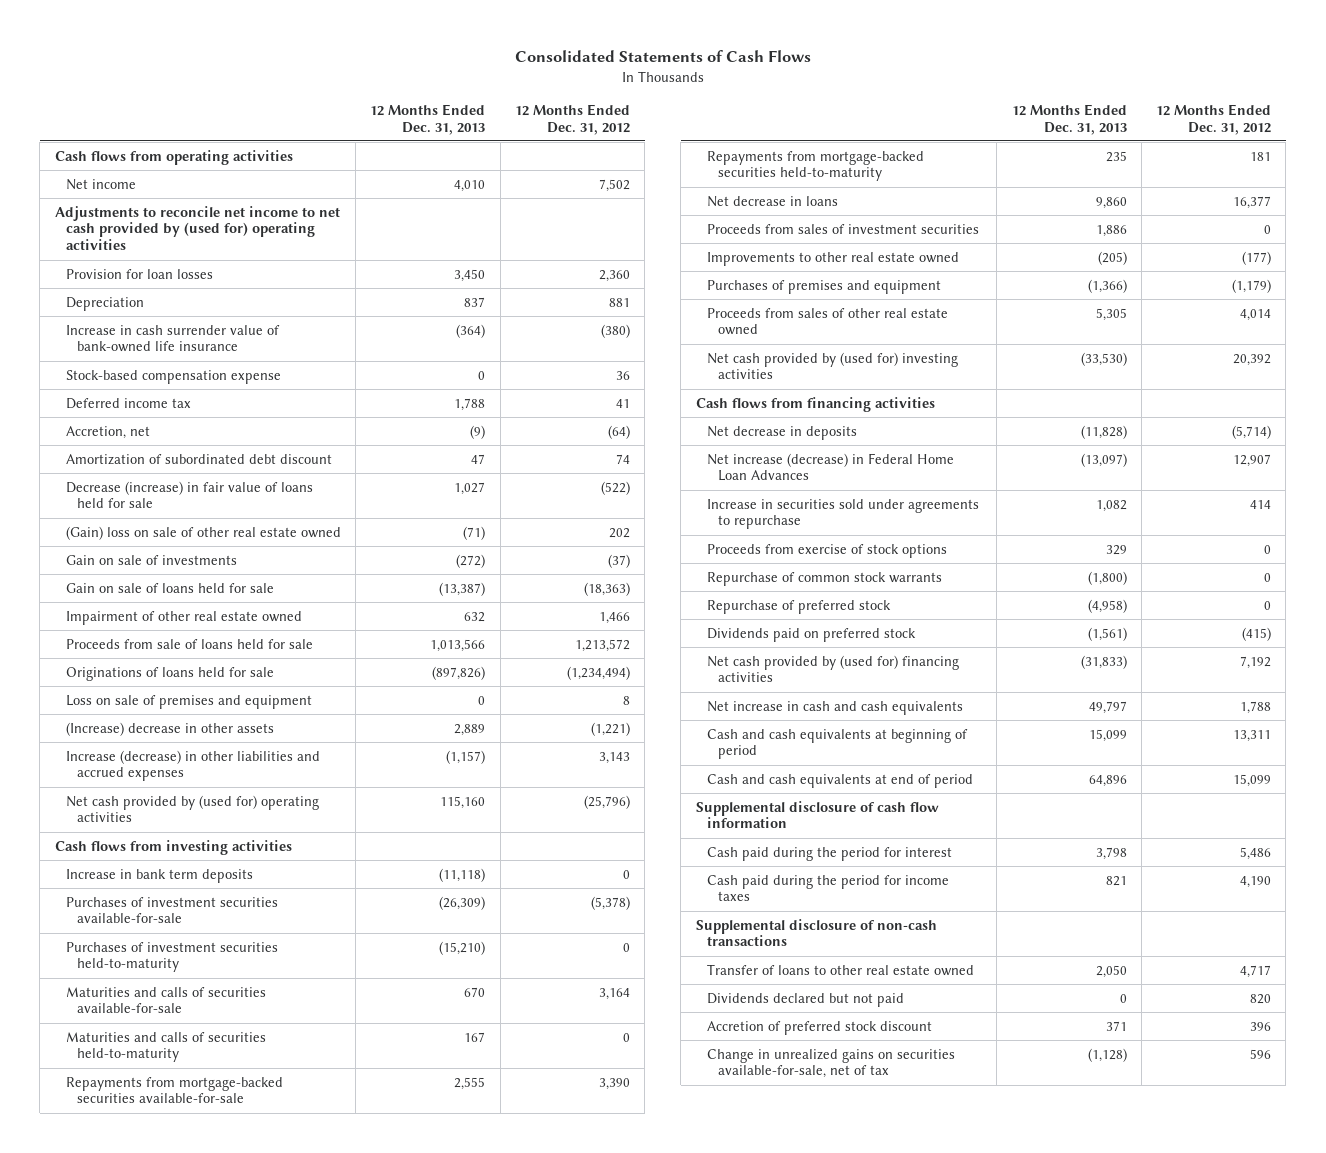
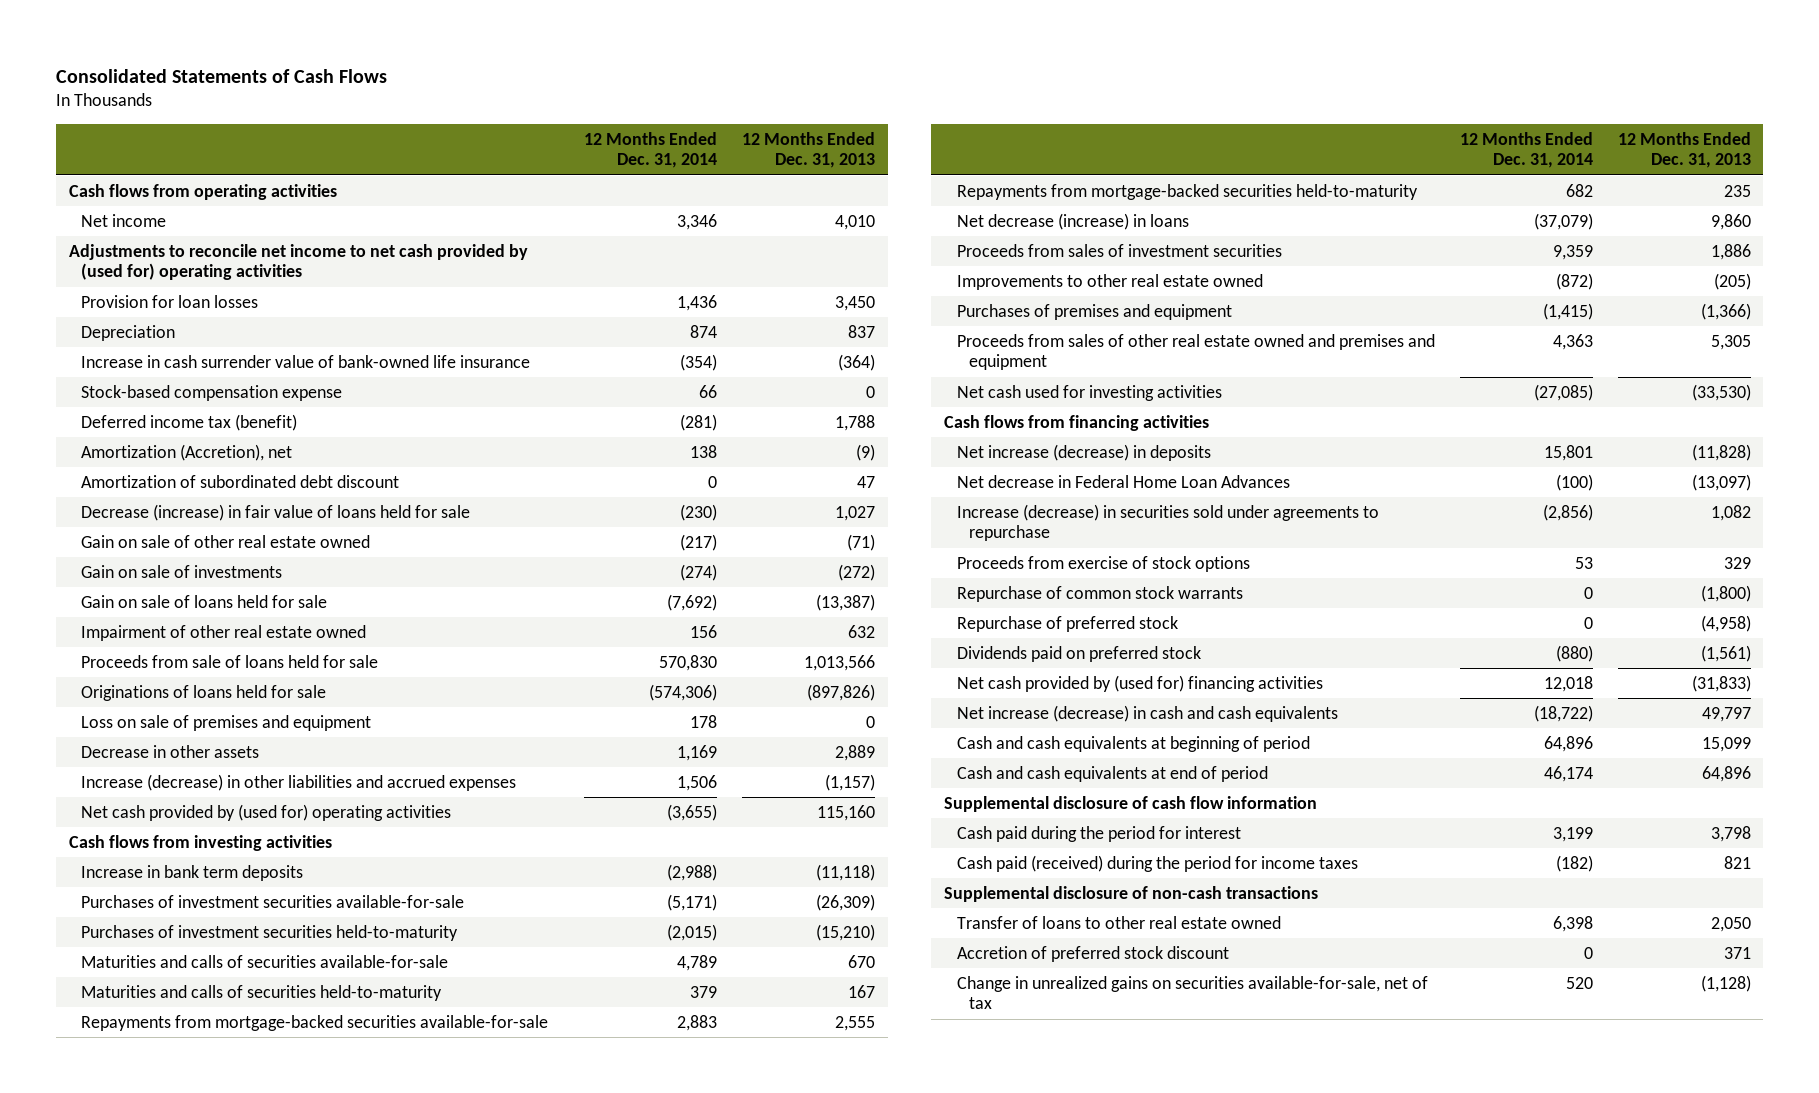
[514,103,630,135] 12 Months Ended Dec. 31, 2012 -> none
none -> [584,131,718,169] 12 Months Ended Dec. 31, 2014
[65,397,191,409] Deferred income tax -> [81,413,298,431] Deferred income tax (benefit)
[65,425,150,439] Accretion, net -> [81,443,293,461] Amortization (Accretion), net
[65,525,341,540] (Gain) loss on sale of other real estate owned -> [81,534,371,548] Gain on sale of other real estate owned
[65,721,274,736] (Increase) decrease in other assets -> [81,744,260,758] Decrease in other assets
[706,195,838,207] Net decrease in loans -> [956,212,1189,230] Net decrease (increase) in loans
[706,307,948,336] Proceeds from sales of other real estate owned -> [956,333,1435,371] Proceeds from sales of other real estate owned and premises and equipment
[706,351,958,380] Net cash provided by (used for) investing activities -> [956,384,1222,401] Net cash used for investing activities
[706,425,857,440] Net decrease in deposits -> [956,443,1211,461] Net increase (decrease) in deposits
[706,452,954,482] Net increase (decrease) in Federal Home Loan Advances -> [956,474,1290,488] Net decrease in Federal Home Loan Advances
[706,498,979,530] Increase in securities sold under agreements to repurchase -> [956,503,1379,542] Increase (decrease) in securities sold under agreements to repurchase
[706,700,963,715] Net increase in cash and cash equivalents -> [956,704,1338,722] Net increase (decrease) in cash and cash equivalents
[706,874,949,902] Cash paid during the period for income taxes -> [956,854,1358,872] Cash paid (received) during the period for income taxes
[706,992,904,1007] Dividends declared but not paid -> none

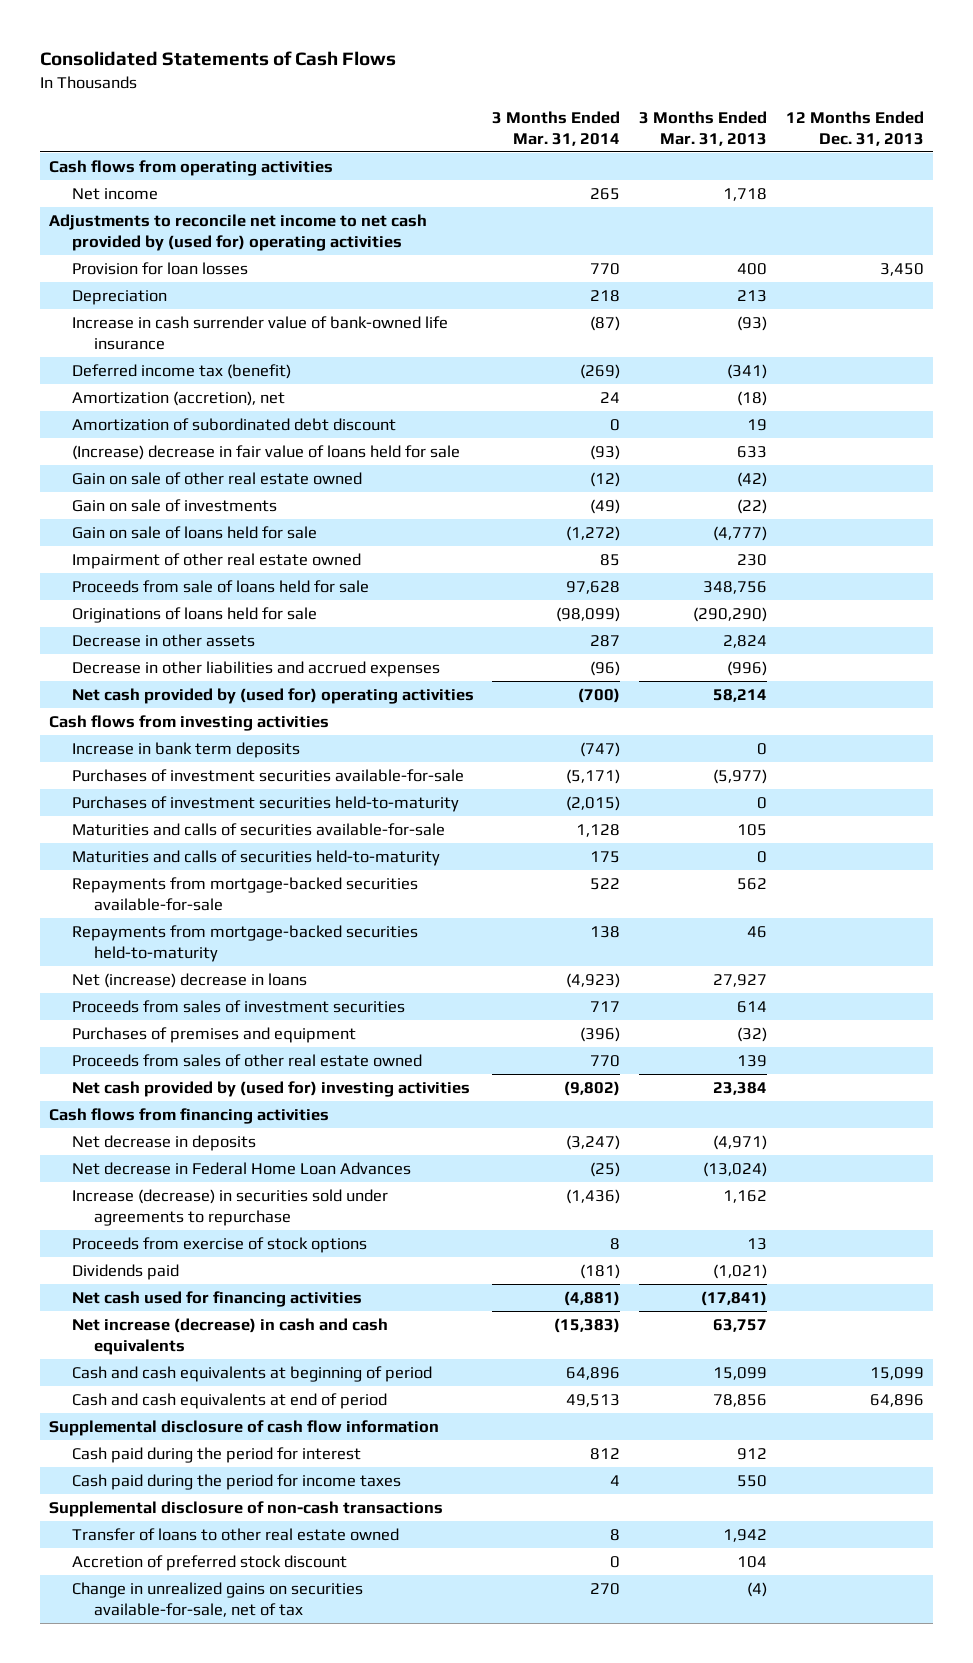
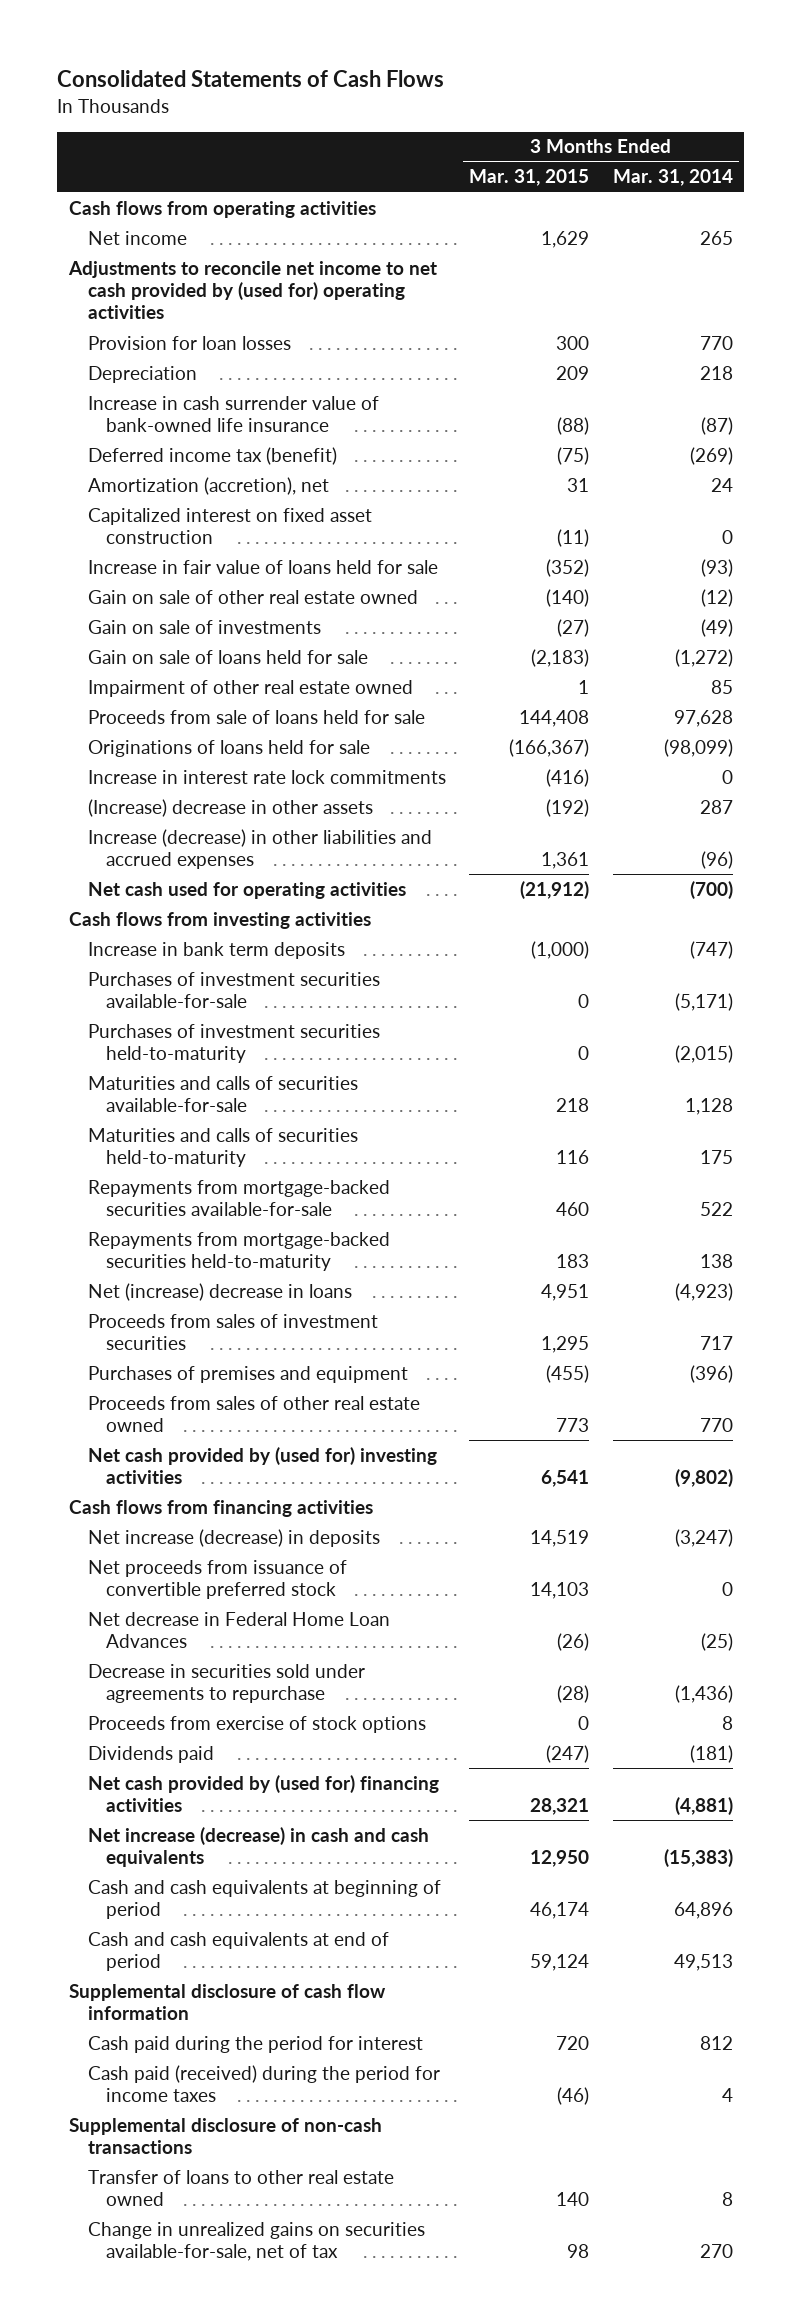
[639,111,768,146] 3 Months Ended Mar. 31, 2013 -> none
[786,111,925,146] 12 Months Ended Dec. 31, 2013 -> none
none -> [469,169,590,187] Mar. 31, 2015
[71,418,396,432] Amortization of subordinated debt discount -> none
none -> [87,507,372,545] Capitalized interest on fixed asset construction
[71,445,460,461] (Increase) decrease in fair value of loans held for sale -> [87,559,438,574] Increase in fair value of loans held for sale
none -> [87,769,446,784] Increase in interest rate lock commitments
[71,634,255,648] Decrease in other assets -> [87,798,373,817] (Increase) decrease in other assets
[71,661,440,678] Decrease in other liabilities and accrued expenses -> [87,828,432,870] Increase (decrease) in other liabilities and accrued expenses
[71,688,474,705] Net cash provided by (used for) operating activities -> [87,881,406,899] Net cash used for operating activities
[71,1135,256,1152] Net decrease in deposits -> [87,1528,380,1547] Net increase (decrease) in deposits
none -> [87,1559,347,1600] Net proceeds from issuance of convertible preferred stock
[71,1189,388,1226] Increase (decrease) in securities sold under agreements to repurchase -> [87,1663,365,1704] Decrease in securities sold under agreements to repurchase
[71,1291,362,1308] Net cash used for financing activities -> [87,1774,439,1813] Net cash provided by (used for) financing activities
[71,1474,401,1491] Cash paid during the period for income taxes -> [87,2064,440,2103] Cash paid (received) during the period for income taxes
[71,1555,347,1572] Accretion of preferred stock discount -> none

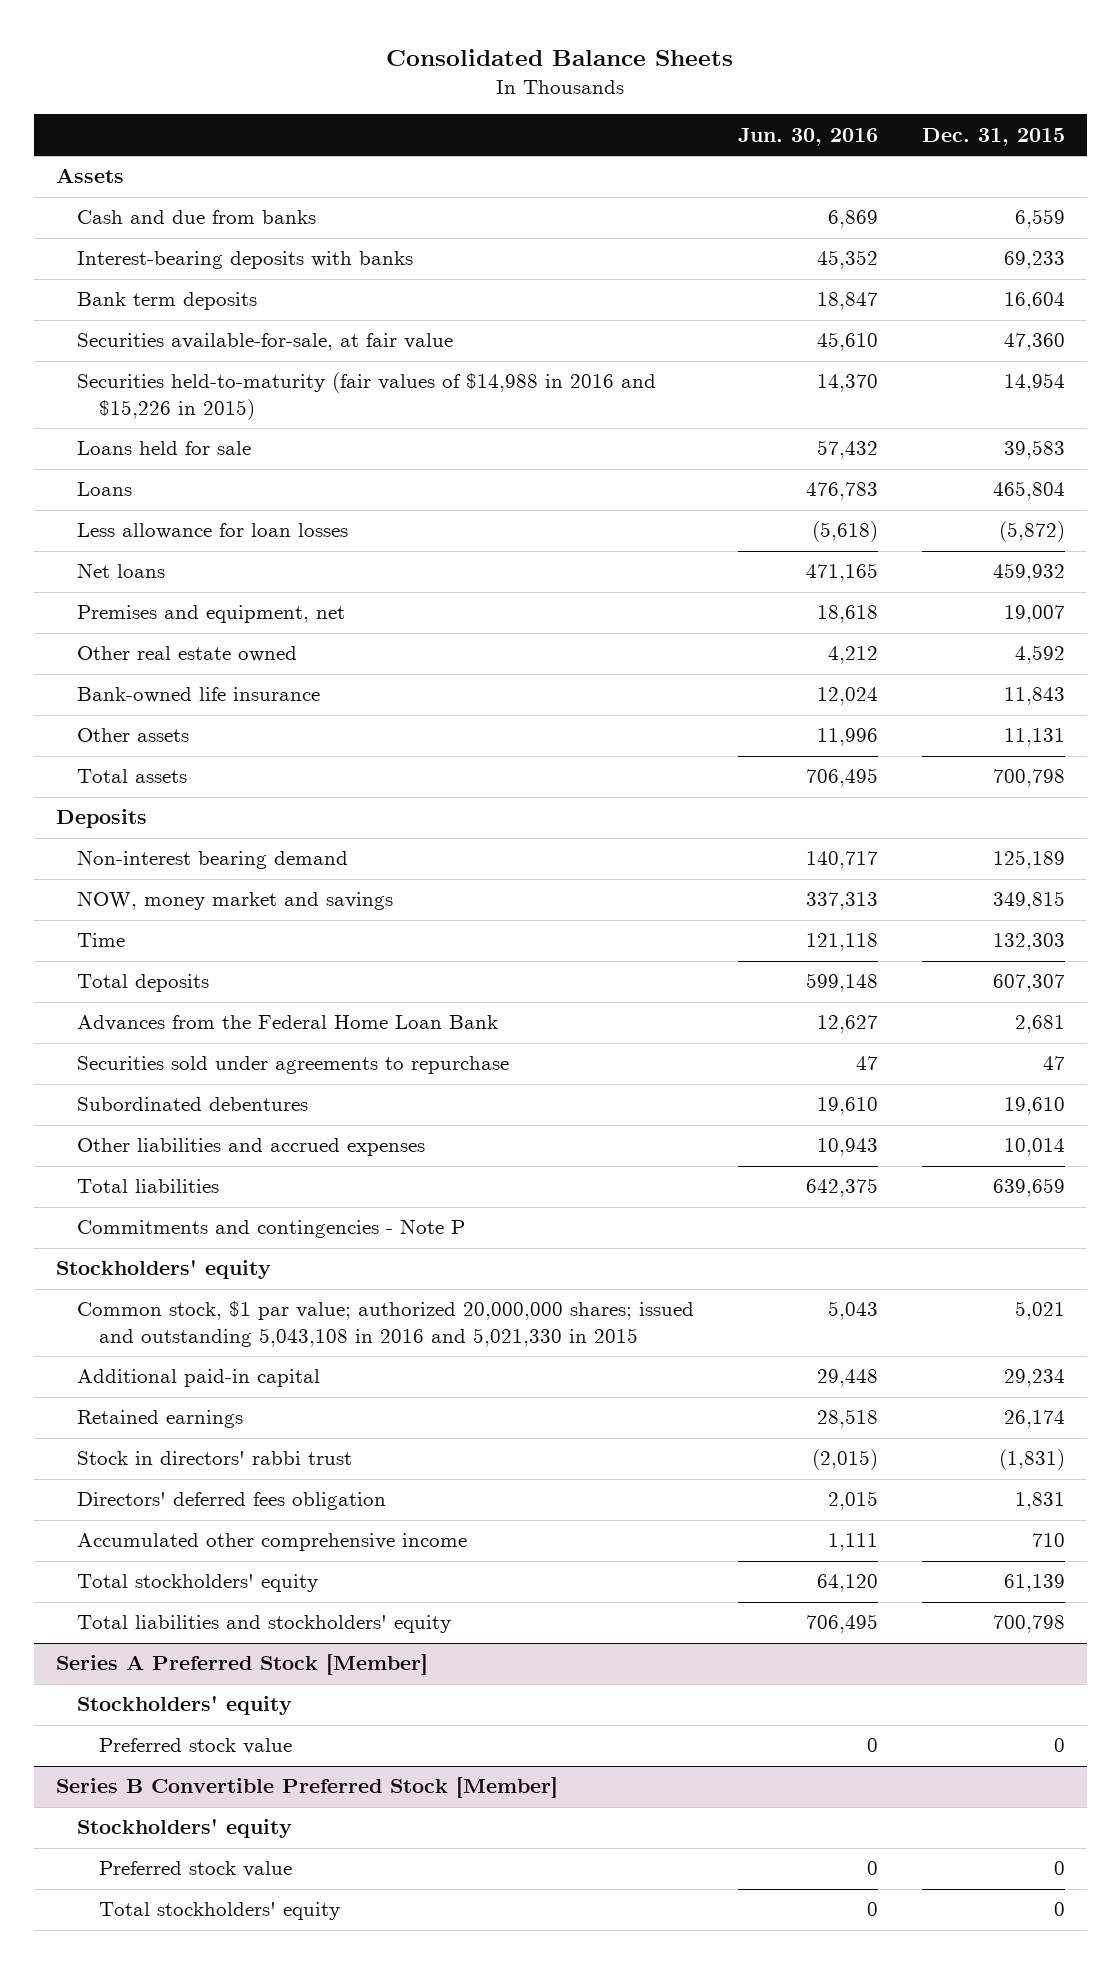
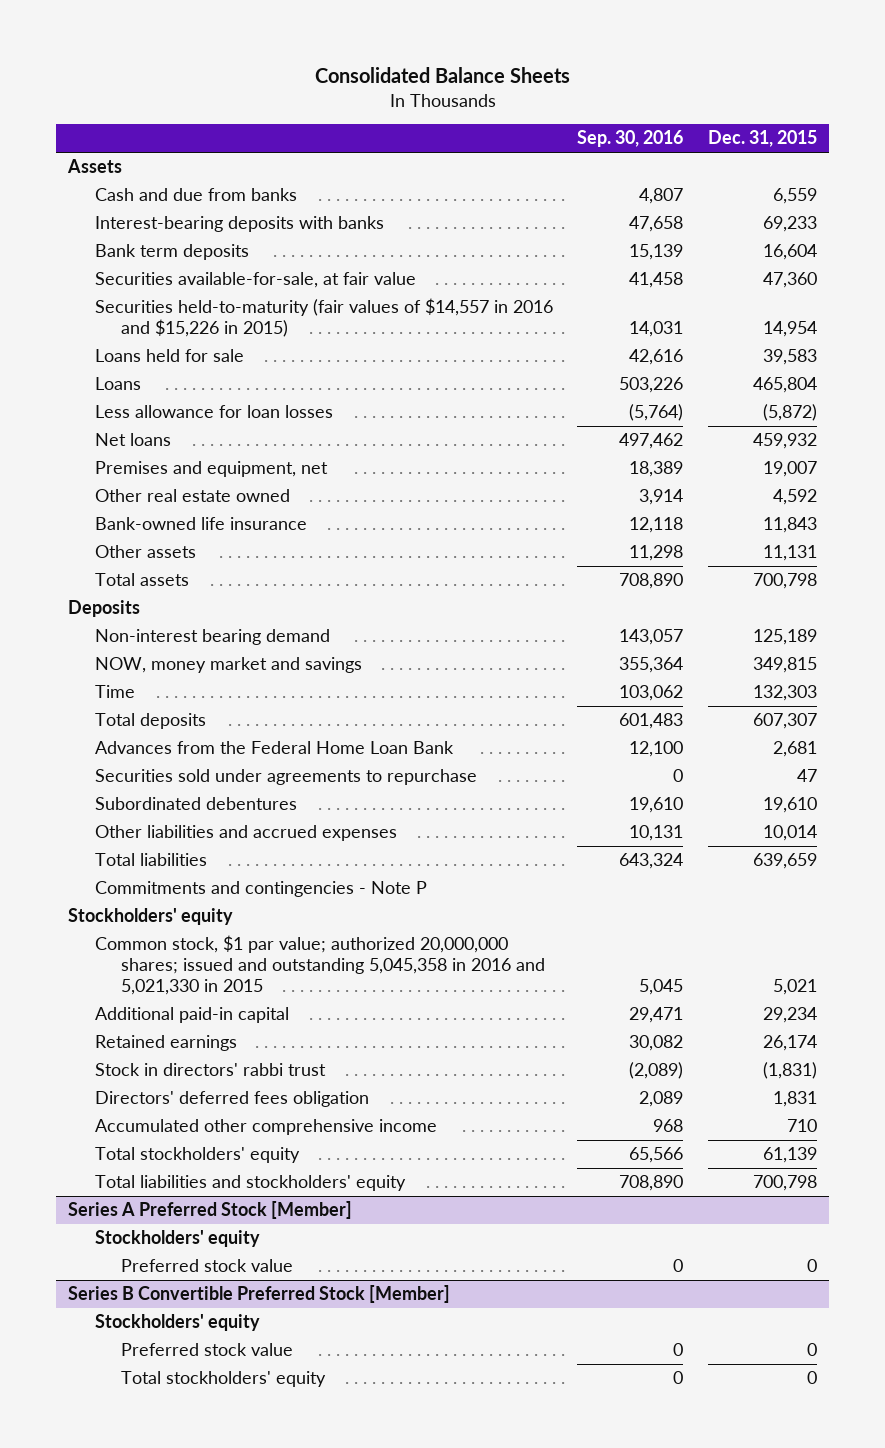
[738,127,879,146] Jun. 30, 2016 -> none
none -> [577,130,684,148] Sep. 30, 2016
[77,372,657,420] Securities held-to-maturity (fair values of $14,988 in 2016 and $15,226 in 2015) -> [94,298,553,338] Securities held-to-maturity (fair values of $14,557 in 2016 and $15,226 in 2015)
[77,1301,695,1347] Common stock, $1 par value; authorized 20,000,000 shares; issued and outstanding 5,043,108 in 2016 and 5,021,330 in 2015 -> [94,935,546,996] Common stock, $1 par value; authorized 20,000,000 shares; issued and outstanding 5,045,358 in 2016 and 5,021,330 in 2015

